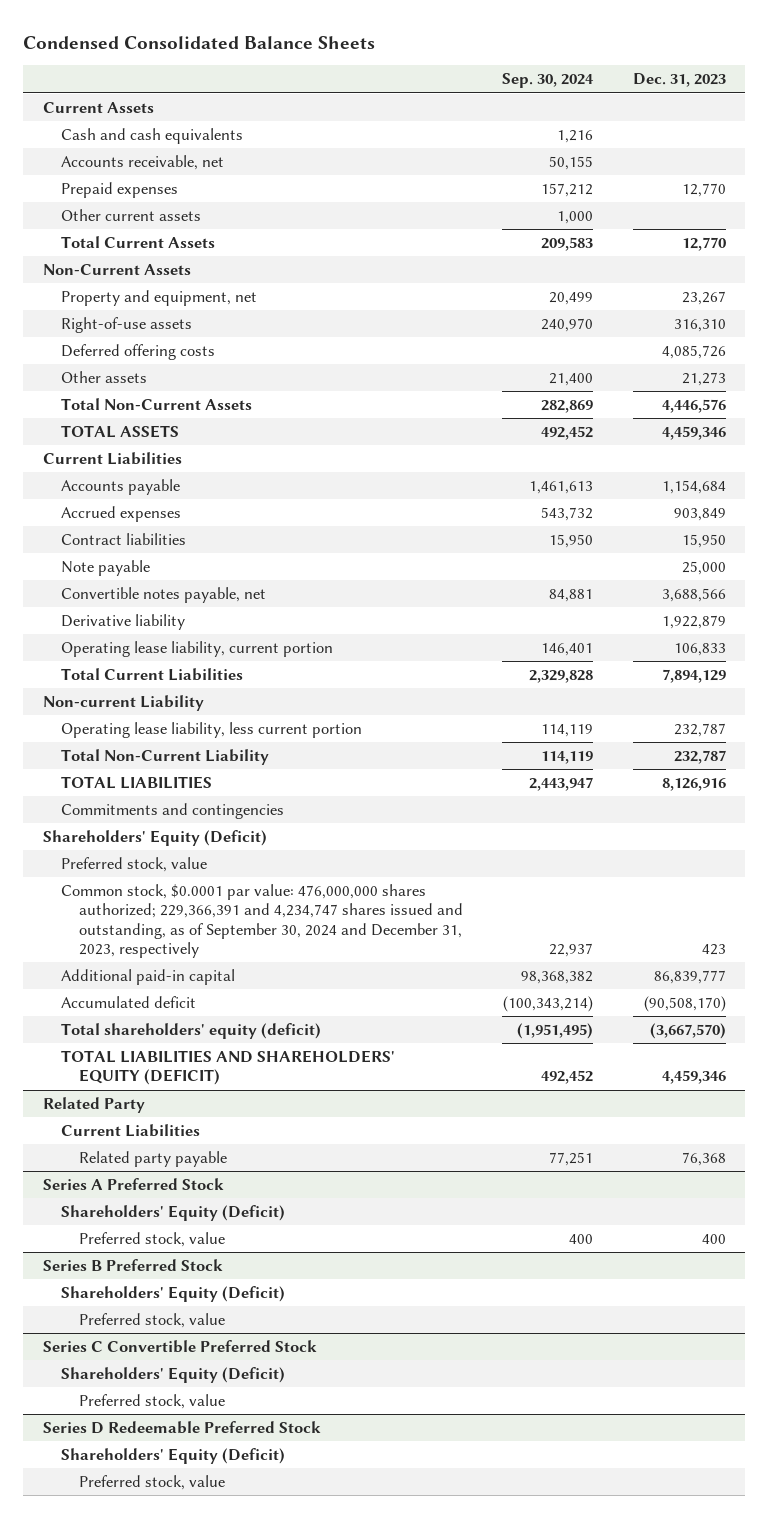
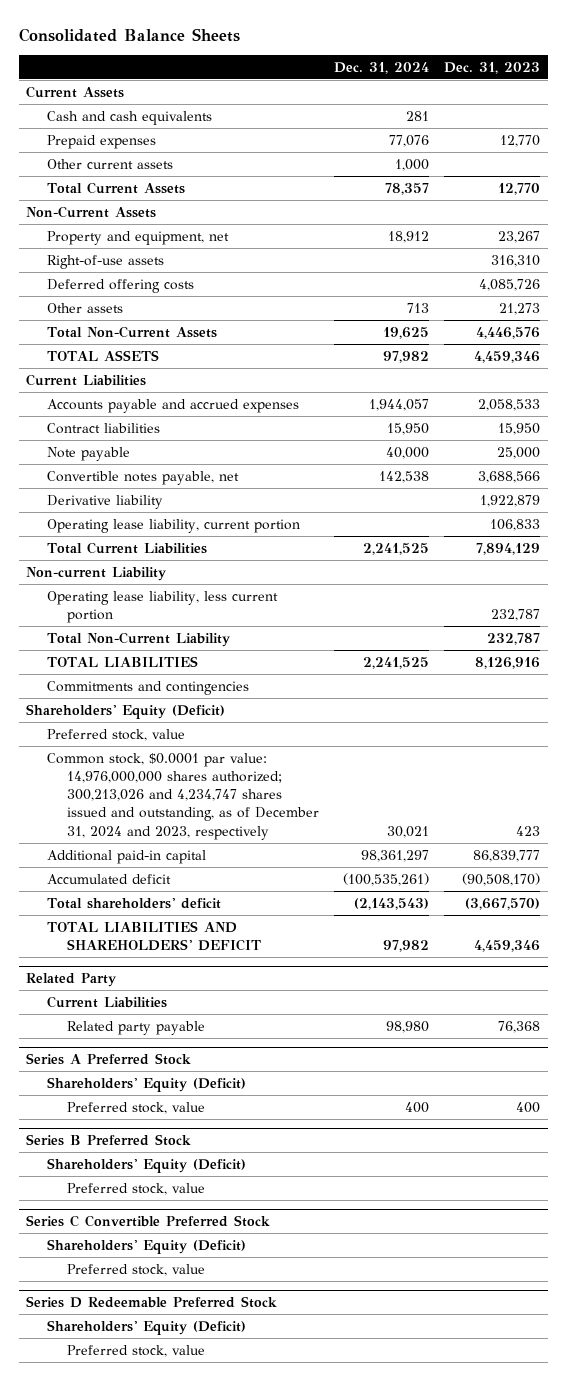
[23,35,376,49] Condensed Consolidated Balance Sheets -> [18,27,240,42] Consolidated Balance Sheets
[502,73,595,89] Sep. 30, 2024 -> none
none -> [334,61,430,74] Dec. 31, 2024
[61,155,225,171] Accounts receivable, net -> none
[61,479,181,496] Accounts payable -> none
[61,506,182,523] Accrued expenses -> [46,398,299,413] Accounts payable and accrued expenses
[673,508,726,522] 903,849 -> [478,398,541,411] 2,058,533
[61,884,464,958] Common stock, $0.0001 par value: 476,000,000 shares authorized; 229,366,391 and 4,234,747 shares issued and outstanding, as of September 30, 2024 and December 31, 2023, respectively -> [46,752,320,840] Common stock, $0.0001 par value: 14,976,000,000 shares authorized; 300,213,026 and 4,234,747 shares issued and outstanding, as of December 31, 2024 and 2023, respectively
[61,1023,322,1040] Total shareholders' equity (deficit) -> [46,897,221,909] Total shareholders' deficit
[61,1050,396,1086] TOTAL LIABILITIES AND SHAREHOLDERS' EQUITY (DEFICIT) -> [46,920,262,952] TOTAL LIABILITIES AND SHAREHOLDERS' DEFICIT

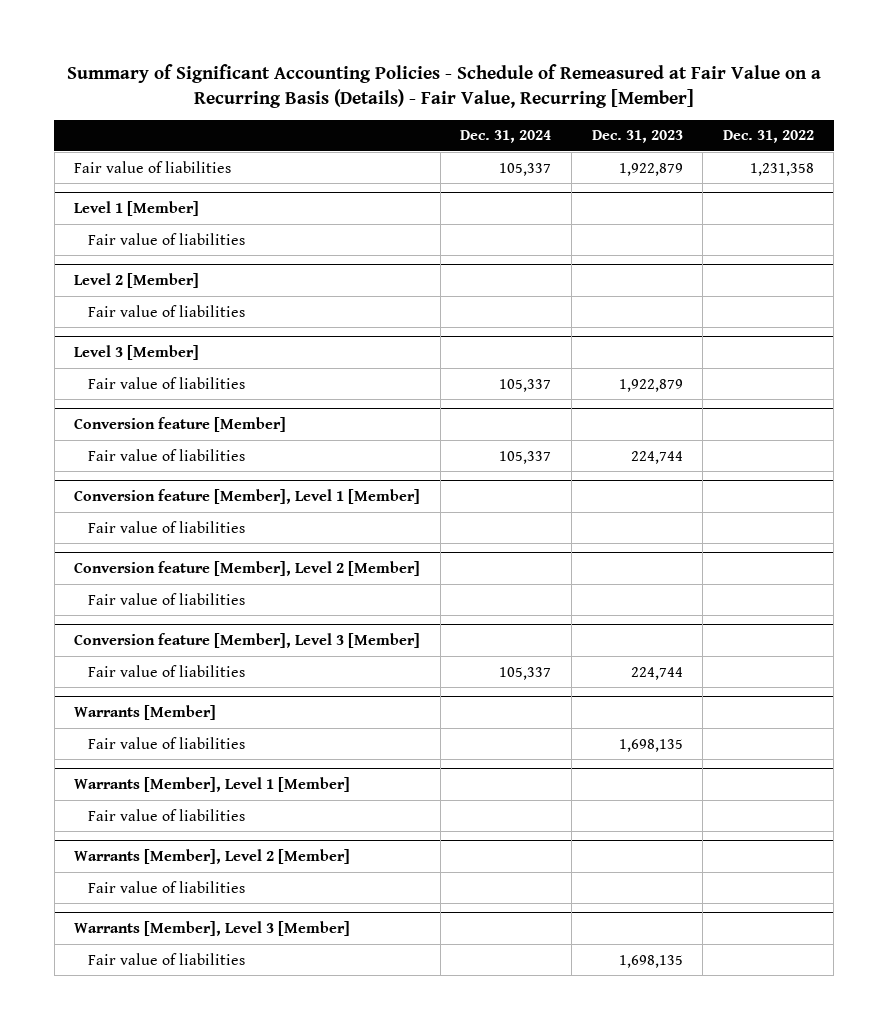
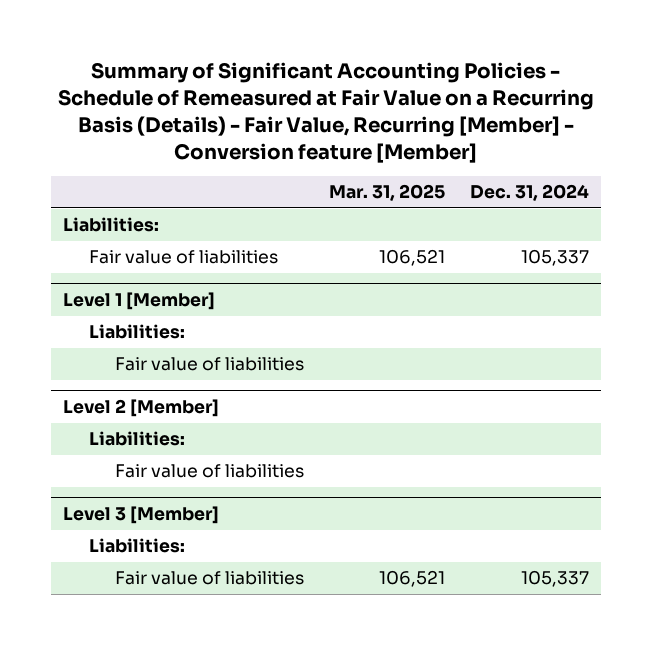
[66,63,821,108] Summary of Significant Accounting Policies - Schedule of Remeasured at Fair Value on a Recurring Basis (Details) - Fair Value, Recurring [Member] -> [57,61,594,163] Summary of Significant Accounting Policies - Schedule of Remeasured at Fair Value on a Recurring Basis (Details) - Fair Value, Recurring [Member] - Conversion feature [Member]
[591,130,683,144] Dec. 31, 2023 -> none
[722,130,814,144] Dec. 31, 2022 -> none
none -> [328,184,445,202] Mar. 31, 2025
none -> [63,217,160,233] Liabilities:
none -> [88,324,185,340] Liabilities:
none -> [88,431,185,447] Liabilities:
[88,376,246,389] Fair value of liabilities -> none
[74,417,287,433] Conversion feature [Member] -> none
[88,448,246,461] Fair value of liabilities -> none
[74,489,421,505] Conversion feature [Member], Level 1 [Member] -> none
[88,520,246,533] Fair value of liabilities -> none
[74,561,421,577] Conversion feature [Member], Level 2 [Member] -> none
[88,592,246,605] Fair value of liabilities -> none
[74,633,421,649] Conversion feature [Member], Level 3 [Member] -> none
none -> [88,538,185,554] Liabilities:
[74,705,217,721] Warrants [Member] -> none
[88,736,246,749] Fair value of liabilities -> none
[74,777,351,793] Warrants [Member], Level 1 [Member] -> none
[88,808,246,821] Fair value of liabilities -> none
[74,849,351,865] Warrants [Member], Level 2 [Member] -> none
[88,880,246,893] Fair value of liabilities -> none
[74,921,351,937] Warrants [Member], Level 3 [Member] -> none
[88,952,246,965] Fair value of liabilities -> none

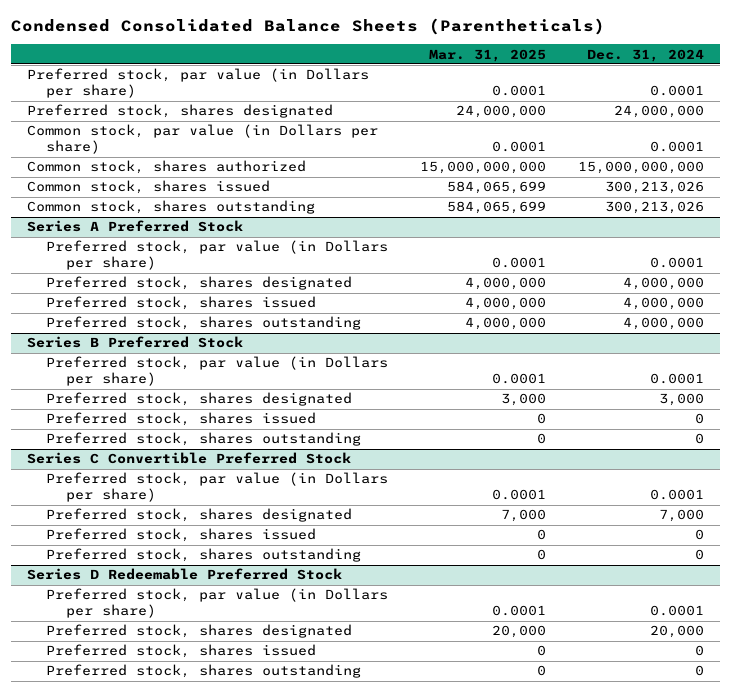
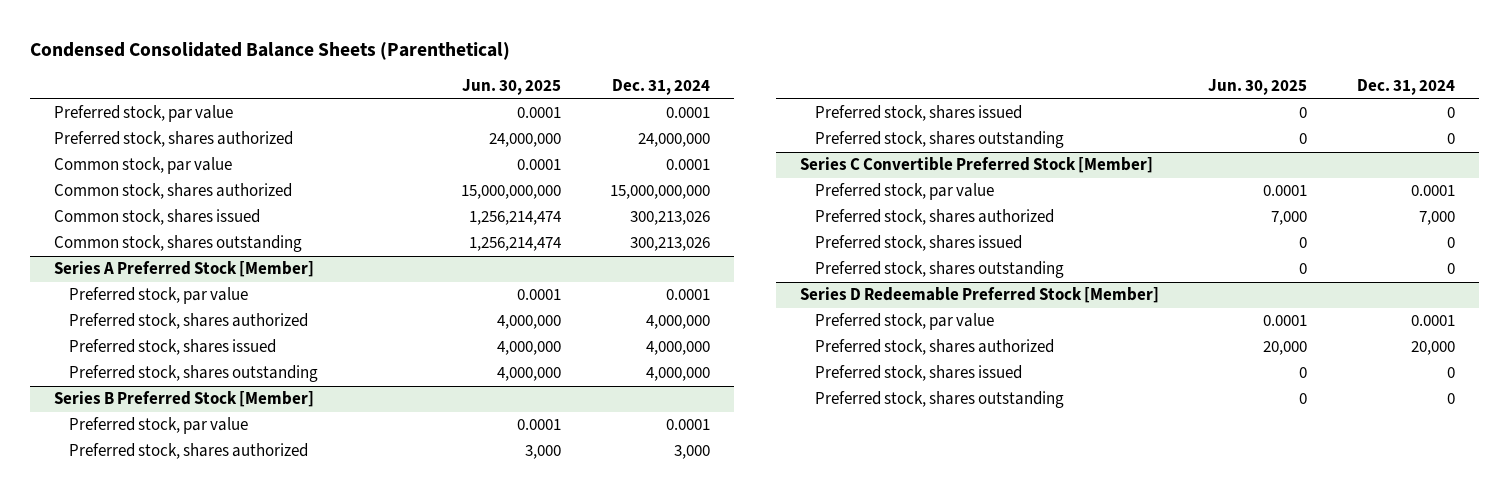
[11,18,606,36] Condensed Consolidated Balance Sheets (Parentheticals) -> [30,42,511,61] Condensed Consolidated Balance Sheets (Parenthetical)
[429,48,547,62] Mar. 31, 2025 -> none
none -> [462,79,562,96] Jun. 30, 2025
[27,68,370,99] Preferred stock, par value (in Dollars per share) -> [54,105,234,123] Preferred stock, par value
[27,104,334,119] Preferred stock, shares designated -> [54,131,294,148] Preferred stock, shares authorized
[27,124,379,155] Common stock, par value (in Dollars per share) -> [54,157,233,175] Common stock, par value
[27,220,244,233] Series A Preferred Stock -> [54,261,315,278] Series A Preferred Stock [Member]
[46,240,389,271] Preferred stock, par value (in Dollars per share) -> [69,287,249,305] Preferred stock, par value
[46,276,353,291] Preferred stock, shares designated -> [69,313,309,330] Preferred stock, shares authorized
[27,336,244,349] Series B Preferred Stock -> [54,391,315,408] Series B Preferred Stock [Member]
[46,356,389,387] Preferred stock, par value (in Dollars per share) -> [69,417,249,435] Preferred stock, par value
[46,392,353,407] Preferred stock, shares designated -> [69,443,309,460] Preferred stock, shares authorized
[27,452,352,465] Series C Convertible Preferred Stock -> [799,157,1153,174] Series C Convertible Preferred Stock [Member]
[46,472,389,503] Preferred stock, par value (in Dollars per share) -> [814,183,994,201] Preferred stock, par value
[46,508,353,523] Preferred stock, shares designated -> [814,209,1054,226] Preferred stock, shares authorized
[27,568,343,581] Series D Redeemable Preferred Stock -> [799,287,1159,304] Series D Redeemable Preferred Stock [Member]
[46,588,389,619] Preferred stock, par value (in Dollars per share) -> [814,313,994,331] Preferred stock, par value
[46,624,353,639] Preferred stock, shares designated -> [814,339,1054,356] Preferred stock, shares authorized

